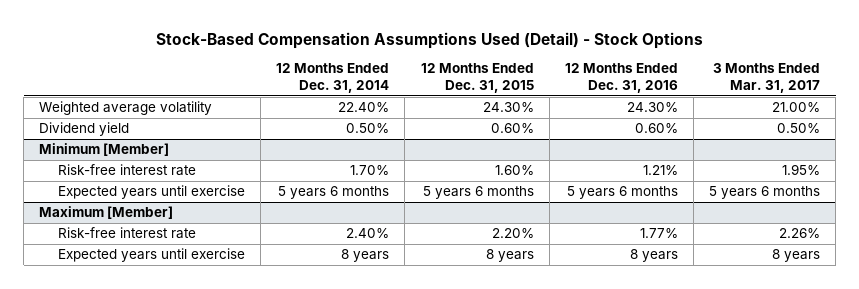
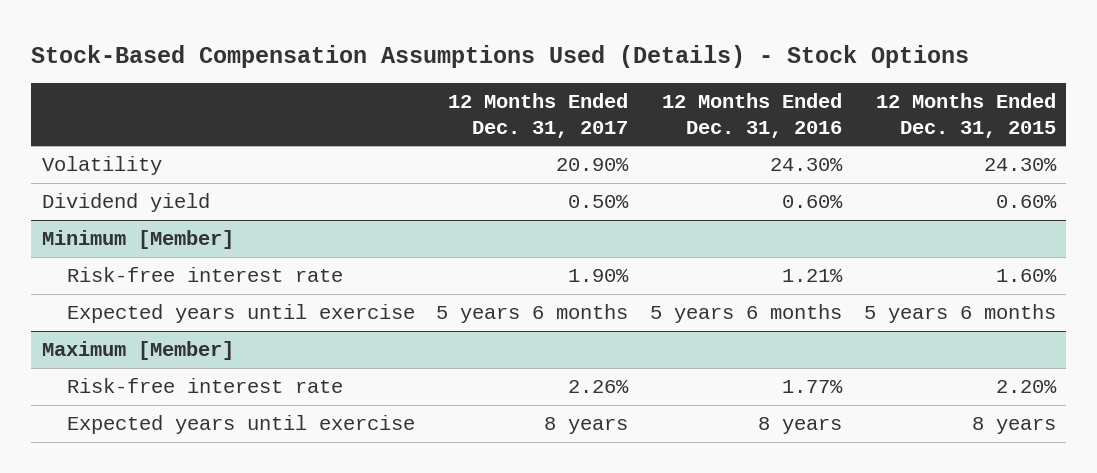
[155,31,703,49] Stock-Based Compensation Assumptions Used (Detail) - Stock Options -> [30,44,969,68] Stock-Based Compensation Assumptions Used (Details) - Stock Options
[276,63,390,94] 12 Months Ended Dec. 31, 2014 -> none
[713,63,821,94] 3 Months Ended Mar. 31, 2017 -> none
none -> [448,93,629,138] 12 Months Ended Dec. 31, 2017
[39,101,213,116] Weighted average volatility -> [41,156,162,176] Volatility

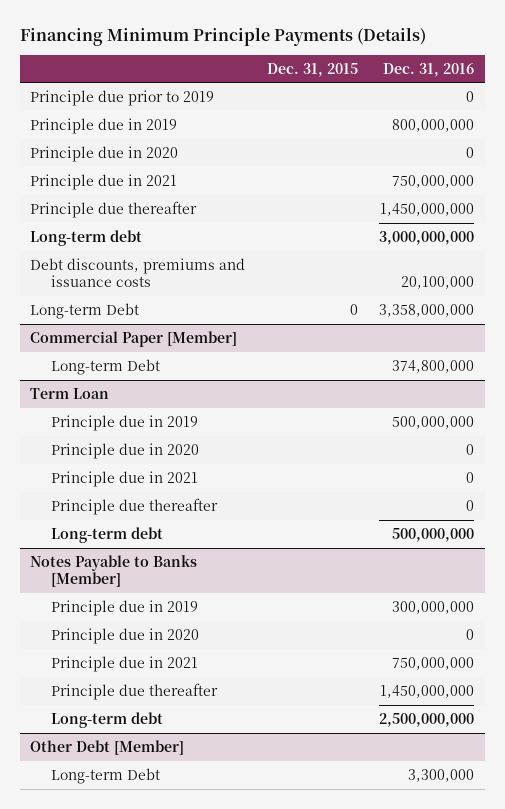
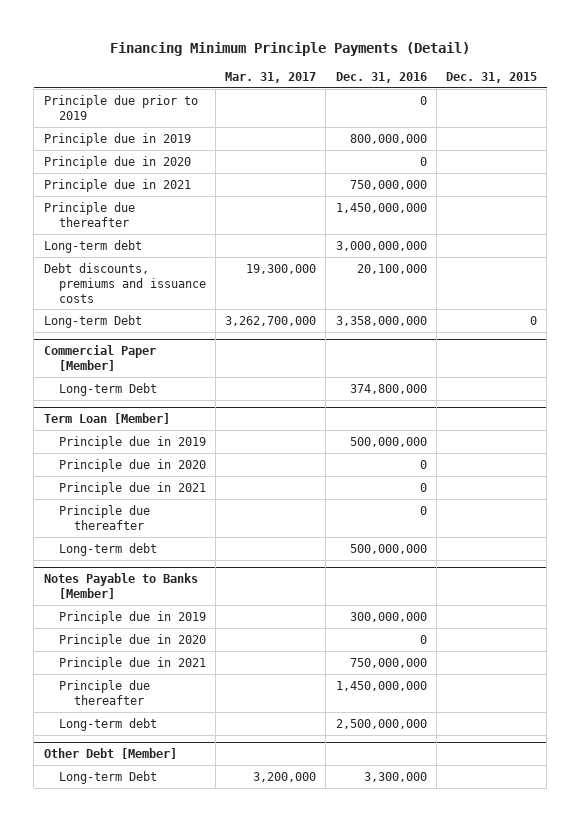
[19,27,426,47] Financing Minimum Principle Payments (Details) -> [110,41,471,56] Financing Minimum Principle Payments (Detail)
none -> [225,71,317,83] Mar. 31, 2017
[30,387,110,399] Term Loan -> [43,413,170,425] Term Loan [Member]

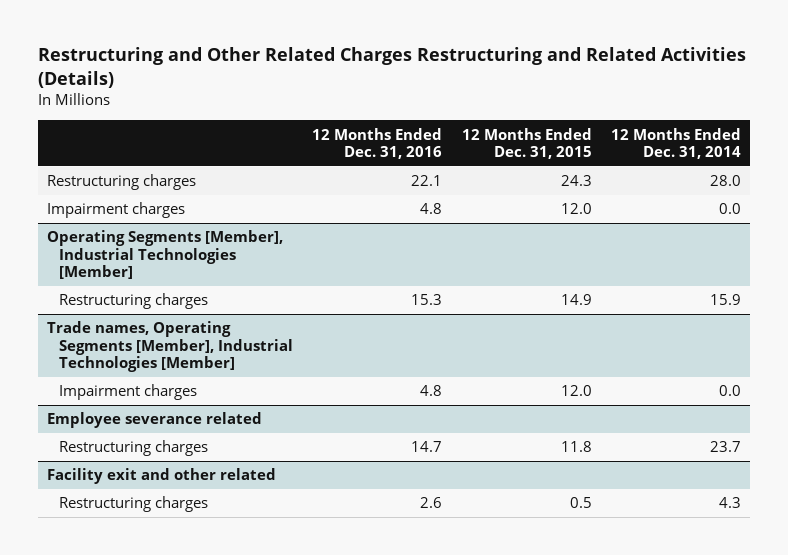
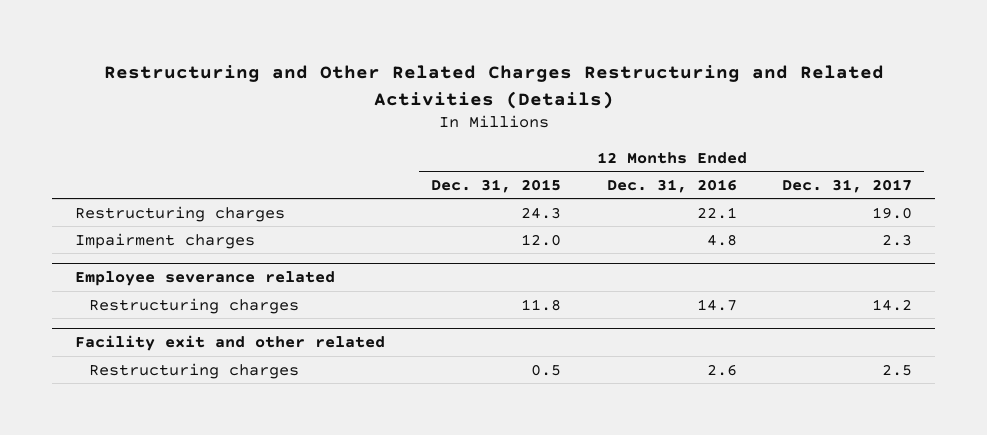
[610,127,741,160] 12 Months Ended Dec. 31, 2014 -> none
none -> [782,178,913,193] Dec. 31, 2017
[47,230,284,280] Operating Segments [Member], Industrial Technologies [Member] -> none
[59,293,209,310] Restructuring charges -> none
[47,321,294,373] Trade names, Operating Segments [Member], Industrial Technologies [Member] -> none
[59,384,198,401] Impairment charges -> none

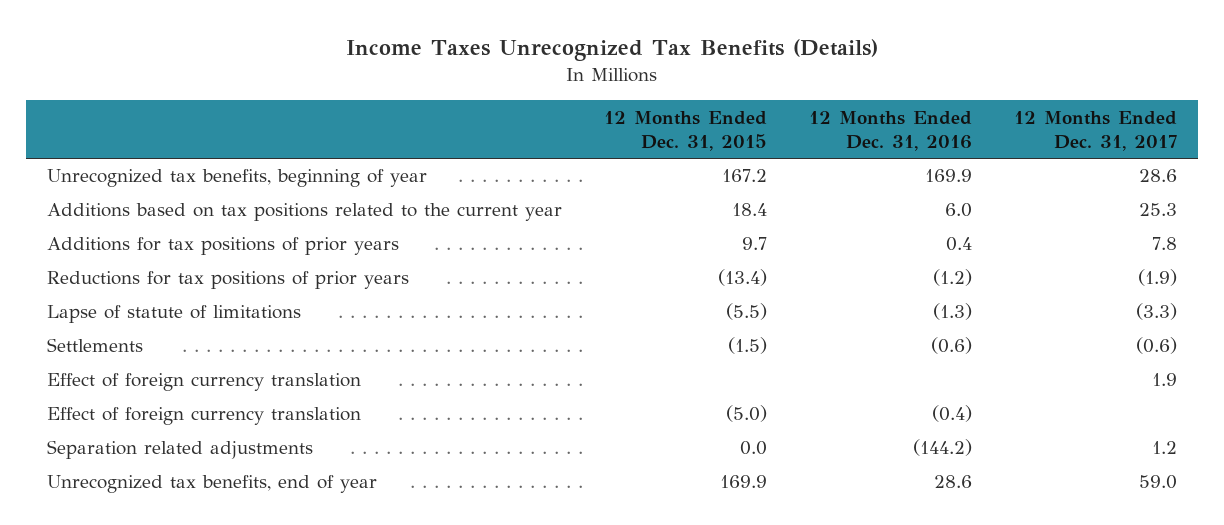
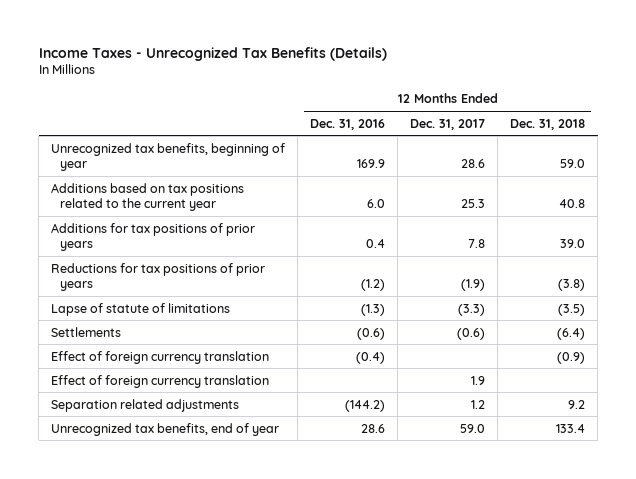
[346,39,879,62] Income Taxes Unrecognized Tax Benefits (Details) -> [38,46,387,61] Income Taxes - Unrecognized Tax Benefits (Details)
[604,110,768,151] 12 Months Ended Dec. 31, 2015 -> none
none -> [510,118,586,130] Dec. 31, 2018
[46,373,361,392] Effect of foreign currency translation -> [51,374,270,388] Effect of foreign currency translation

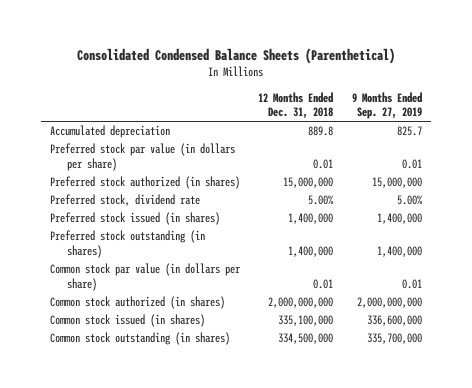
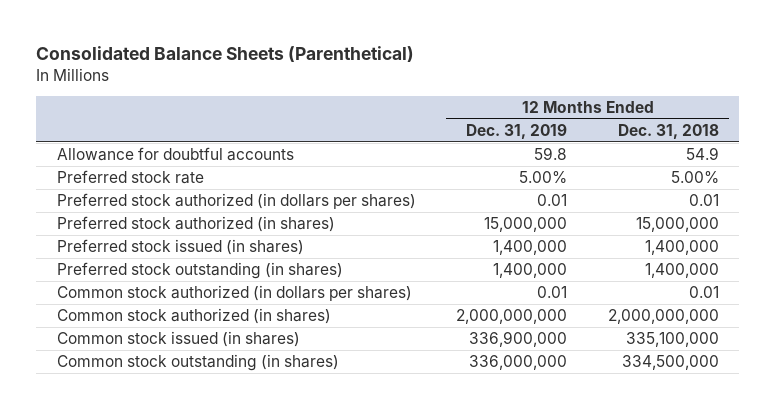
[76,47,395,64] Consolidated Condensed Balance Sheets (Parenthetical) -> [36,46,415,63] Consolidated Balance Sheets (Parenthetical)
[351,92,422,120] 9 Months Ended Sep. 27, 2019 -> none
none -> [466,123,568,139] Dec. 31, 2019
[50,125,171,139] Accumulated depreciation -> none
none -> [56,146,294,161] Allowance for doubtful accounts
none -> [56,169,204,184] Preferred stock rate
[50,143,236,171] Preferred stock par value (in dollars per share) -> [56,192,416,209] Preferred stock authorized (in dollars per shares)
[50,194,201,207] Preferred stock, dividend rate -> none
[50,263,242,291] Common stock par value (in dollars per share) -> [56,284,412,301] Common stock authorized (in dollars per shares)

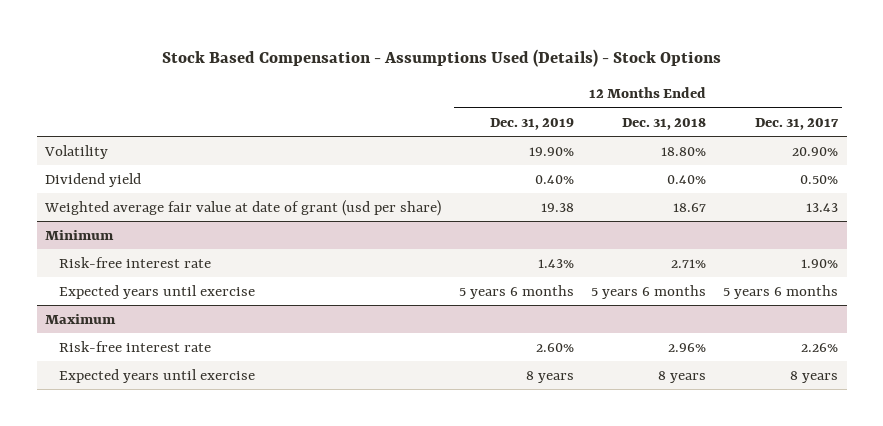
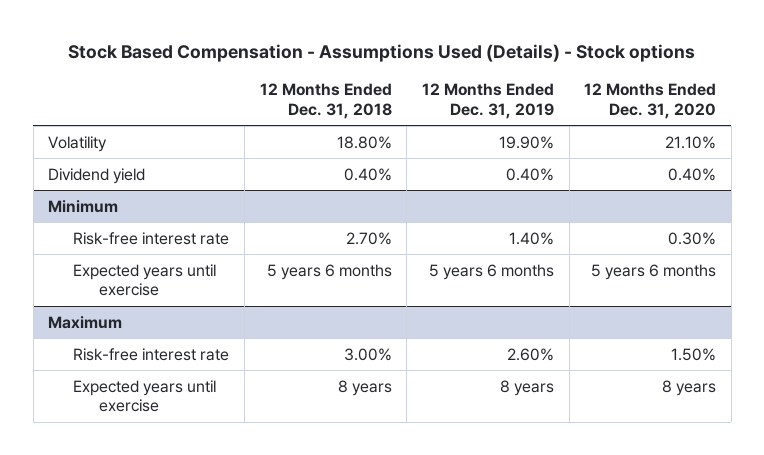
[161,48,721,67] Stock Based Compensation - Assumptions Used (Details) - Stock Options -> [68,43,696,62] Stock Based Compensation - Assumptions Used (Details) - Stock options
[755,117,840,130] Dec. 31, 2017 -> none
none -> [584,83,717,120] 12 Months Ended Dec. 31, 2020
[44,199,442,216] Weighted average fair value at date of grant (usd per share) -> none
[537,258,574,268] 1.43% -> [508,231,554,245] 1.40%
[670,258,706,268] 2.71% -> [345,231,392,245] 2.70%
[667,342,706,352] 2.96% -> [343,347,392,361] 3.00%

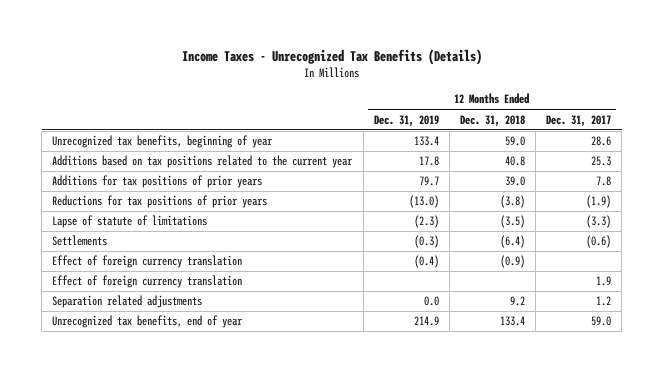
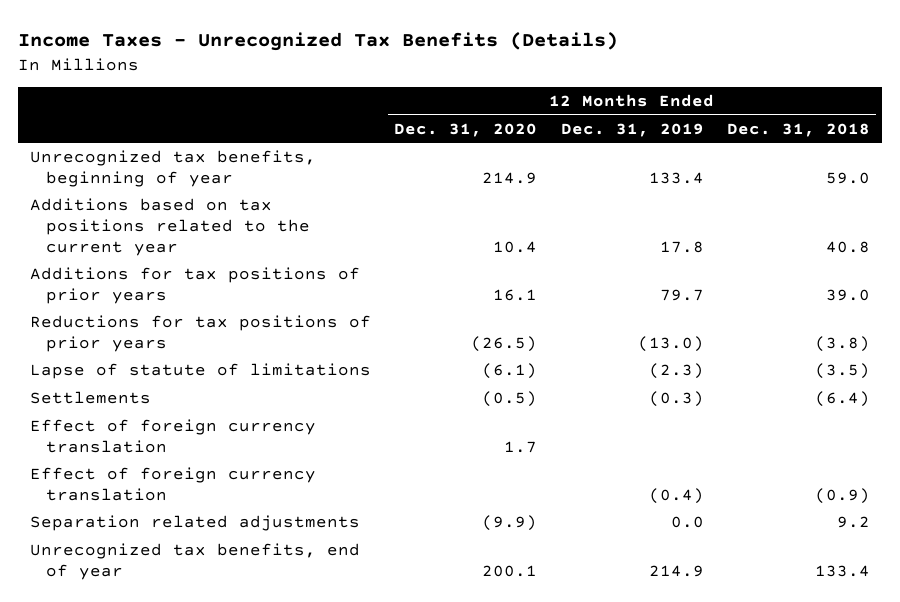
[546,114,612,127] Dec. 31, 2017 -> none
none -> [394,122,538,137] Dec. 31, 2020
[52,255,243,269] Effect of foreign currency translation -> [29,466,316,501] Effect of foreign currency translation

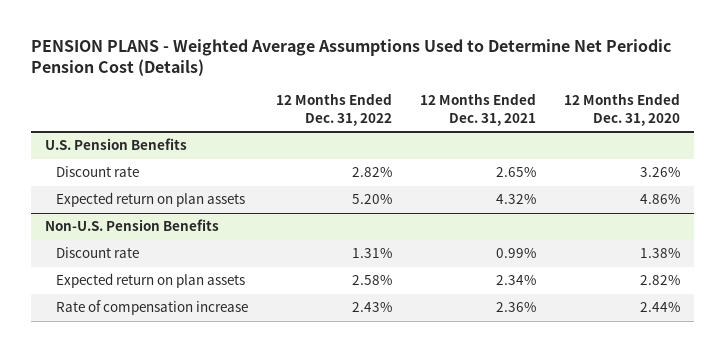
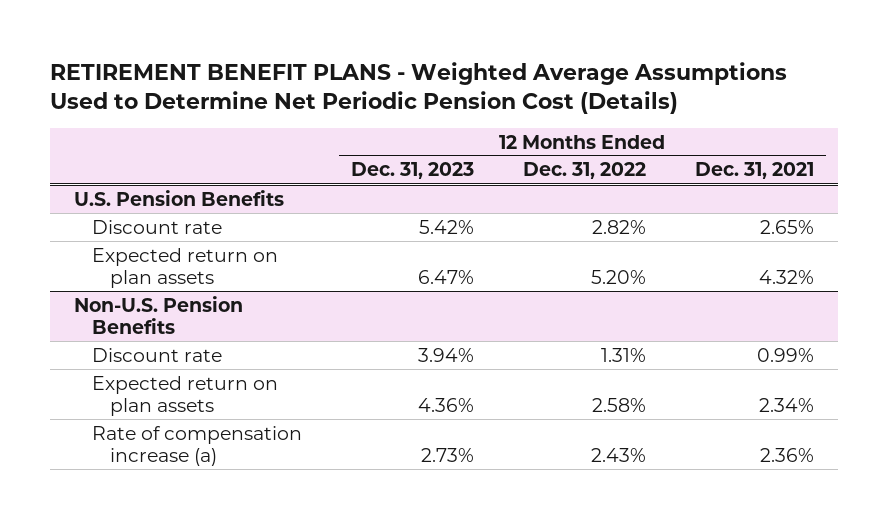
[30,39,671,77] PENSION PLANS - Weighted Average Assumptions Used to Determine Net Periodic Pension Cost (Details) -> [49,61,787,115] RETIREMENT BENEFIT PLANS - Weighted Average Assumptions Used to Determine Net Periodic Pension Cost (Details)
[564,93,681,127] 12 Months Ended Dec. 31, 2020 -> none
none -> [350,162,474,180] Dec. 31, 2023
[55,300,248,316] Rate of compensation increase -> [92,425,303,467] Rate of compensation increase (a)

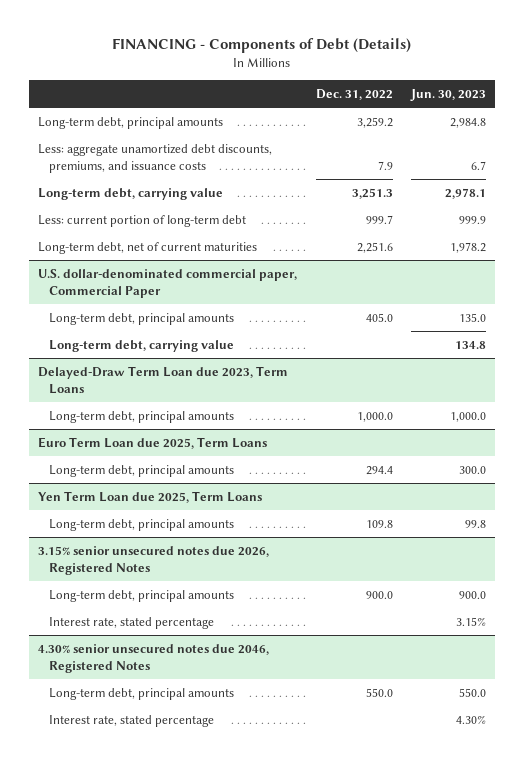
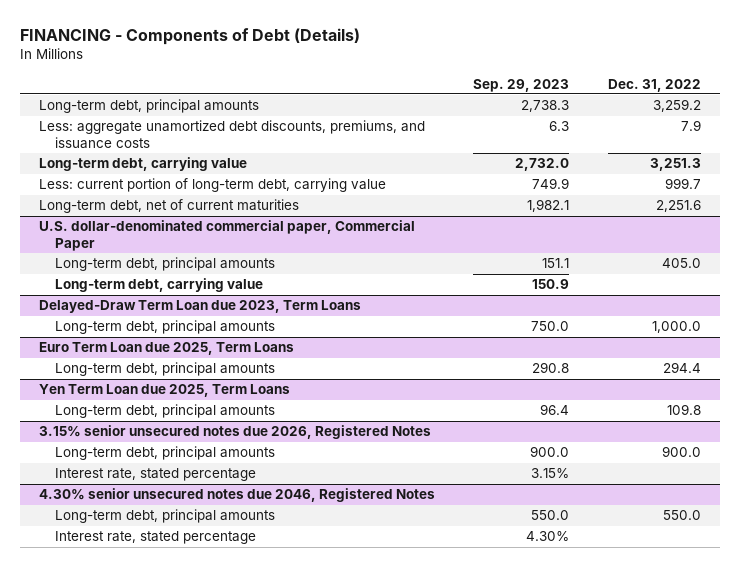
[410,88,487,101] Jun. 30, 2023 -> none
none -> [473,78,570,92] Sep. 29, 2023
[38,214,247,227] Less: current portion of long-term debt -> [38,178,386,193] Less: current portion of long-term debt, carrying value

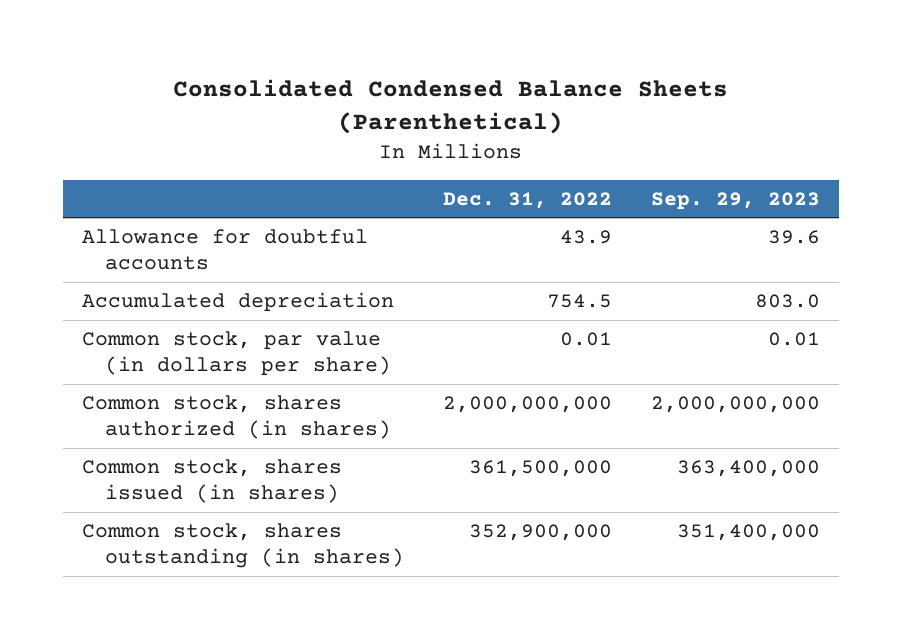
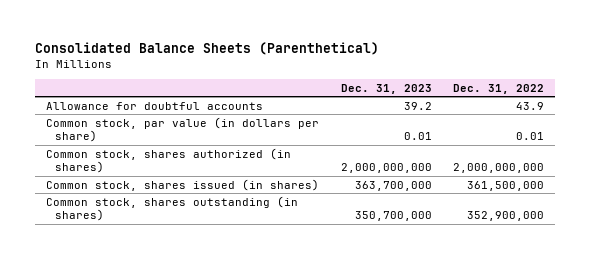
[173,79,729,135] Consolidated Condensed Balance Sheets (Parenthetical) -> [35,41,380,55] Consolidated Balance Sheets (Parenthetical)
[650,191,820,210] Sep. 29, 2023 -> none
none -> [340,83,432,94] Dec. 31, 2023
[82,292,395,313] Accumulated depreciation -> none

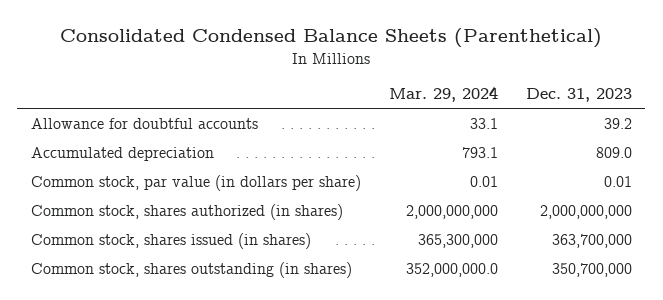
[35,41,380,55] Consolidated Balance Sheets (Parenthetical) -> [60,28,603,49] Consolidated Condensed Balance Sheets (Parenthetical)
[453,83,545,94] Dec. 31, 2022 -> none
none -> [388,86,498,103] Mar. 29, 2024
none -> [31,146,215,161] Accumulated depreciation

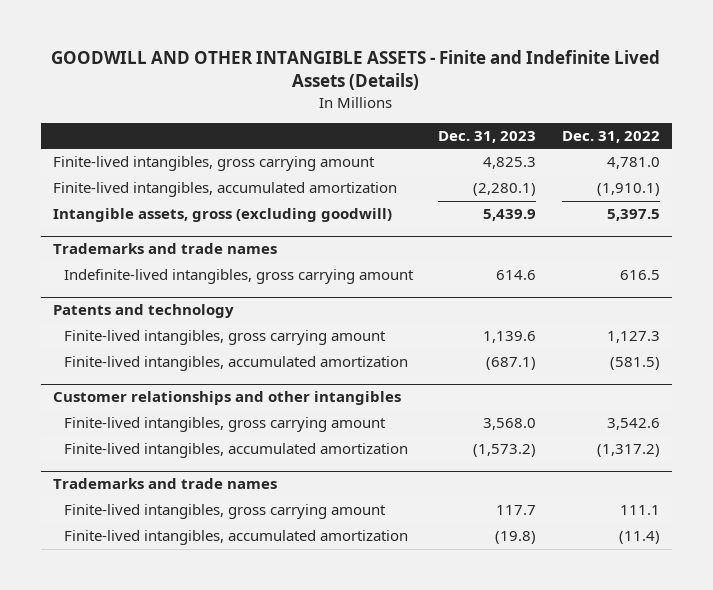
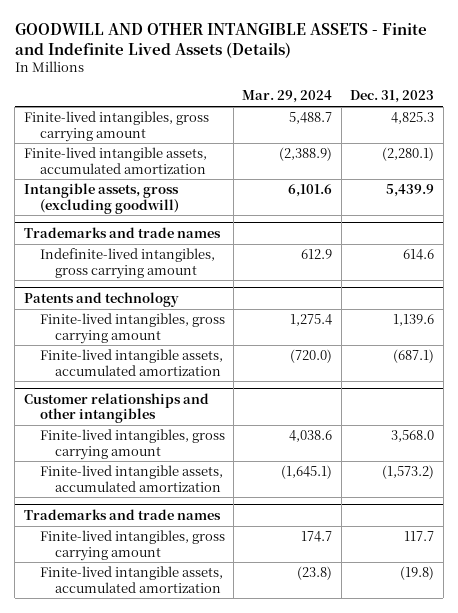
[561,130,660,143] Dec. 31, 2022 -> none
none -> [242,90,333,104] Mar. 29, 2024
[53,182,398,198] Finite-lived intangibles, accumulated amortization -> [23,147,207,174] Finite-lived intangible assets, accumulated amortization
[64,356,409,372] Finite-lived intangibles, accumulated amortization -> [39,349,223,376] Finite-lived intangible assets, accumulated amortization
[64,443,409,459] Finite-lived intangibles, accumulated amortization -> [39,465,223,492] Finite-lived intangible assets, accumulated amortization
[64,530,409,546] Finite-lived intangibles, accumulated amortization -> [39,566,223,593] Finite-lived intangible assets, accumulated amortization

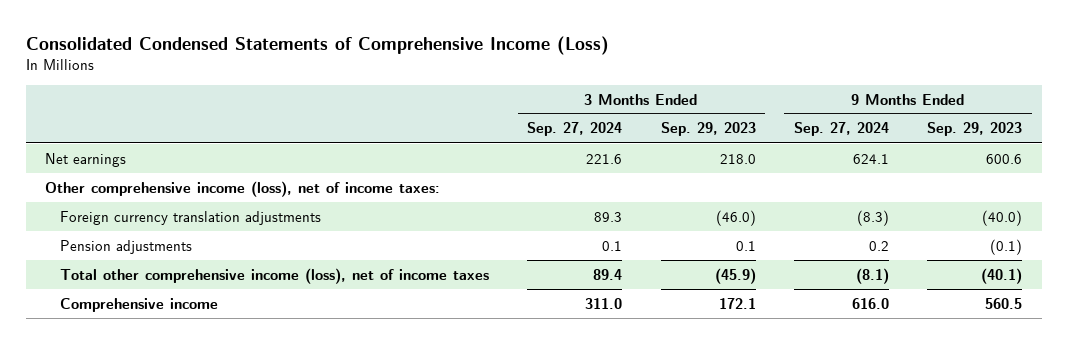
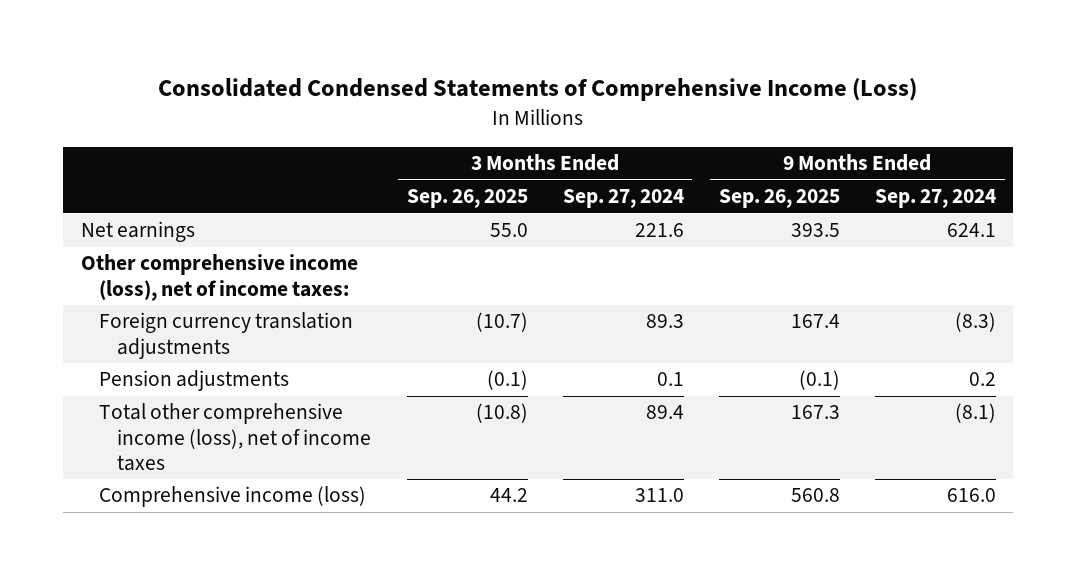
[660,122,756,137] Sep. 29, 2023 -> none
[927,122,1023,137] Sep. 29, 2023 -> none
none -> [406,189,528,209] Sep. 26, 2025
none -> [718,189,840,209] Sep. 26, 2025
[59,297,218,312] Comprehensive income -> [99,486,367,508] Comprehensive income (loss)

